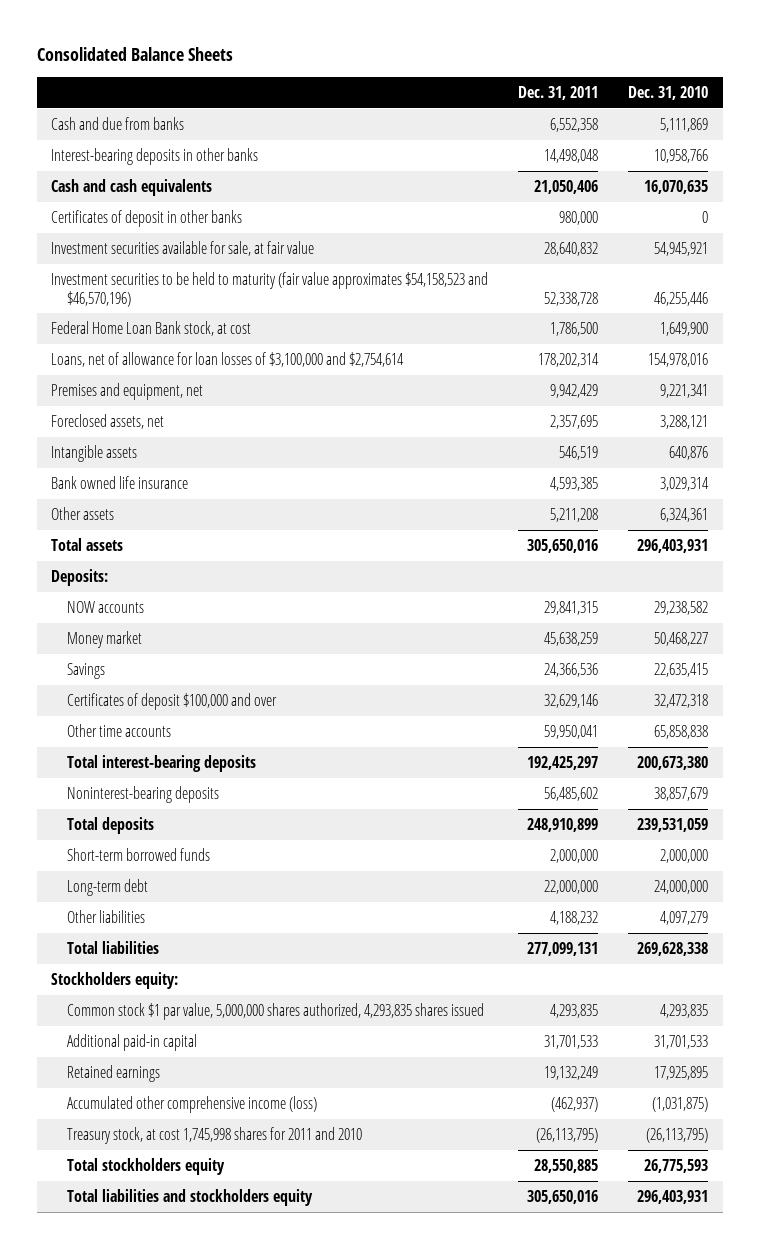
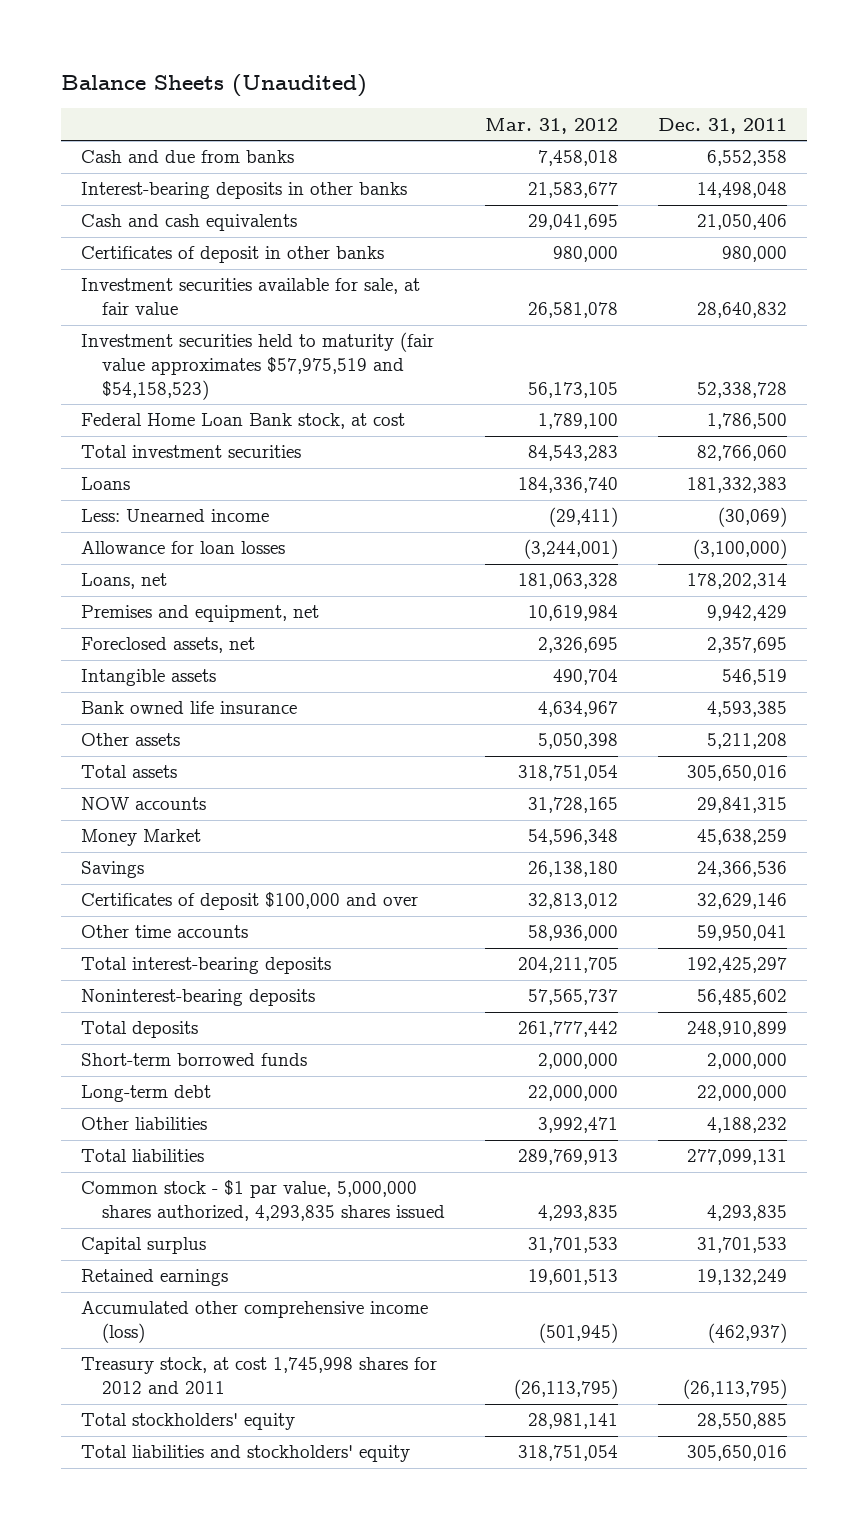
[36,47,233,62] Consolidated Balance Sheets -> [61,73,368,97] Balance Sheets (Unaudited)
[627,85,708,100] Dec. 31, 2010 -> none
none -> [484,117,618,134] Mar. 31, 2012
[51,271,489,307] Investment securities to be held to maturity (fair value approximates $54,158,523 and $46,570,196) -> [81,332,435,400] Investment securities held to maturity (fair value approximates $57,975,519 and $54,158,523)
none -> [81,445,302,459] Total investment securities
none -> [81,477,131,491] Loans
none -> [81,509,270,523] Less: Unearned income
none -> [81,541,286,555] Allowance for loan losses
[51,351,405,367] Loans, net of allowance for loan losses of $3,100,000 and $2,754,614 -> [81,573,168,590] Loans, net
[51,568,109,586] Deposits: -> none
[67,630,143,648] Money market -> [81,829,202,847] Money Market
[51,971,179,989] Stockholders equity: -> none
[67,1002,485,1020] Common stock $1 par value, 5,000,000 shares authorized, 4,293,835 shares issued -> [81,1180,445,1222] Common stock - $1 par value, 5,000,000 shares authorized, 4,293,835 shares issued
[67,1033,198,1051] Additional paid-in capital -> [81,1237,207,1255] Capital surplus
[67,1126,363,1144] Treasury stock, at cost 1,745,998 shares for 2011 and 2010 -> [81,1357,438,1395] Treasury stock, at cost 1,745,998 shares for 2012 and 2011
[67,1157,226,1175] Total stockholders equity -> [81,1413,296,1431] Total stockholders' equity
[67,1188,314,1206] Total liabilities and stockholders equity -> [81,1445,411,1463] Total liabilities and stockholders' equity

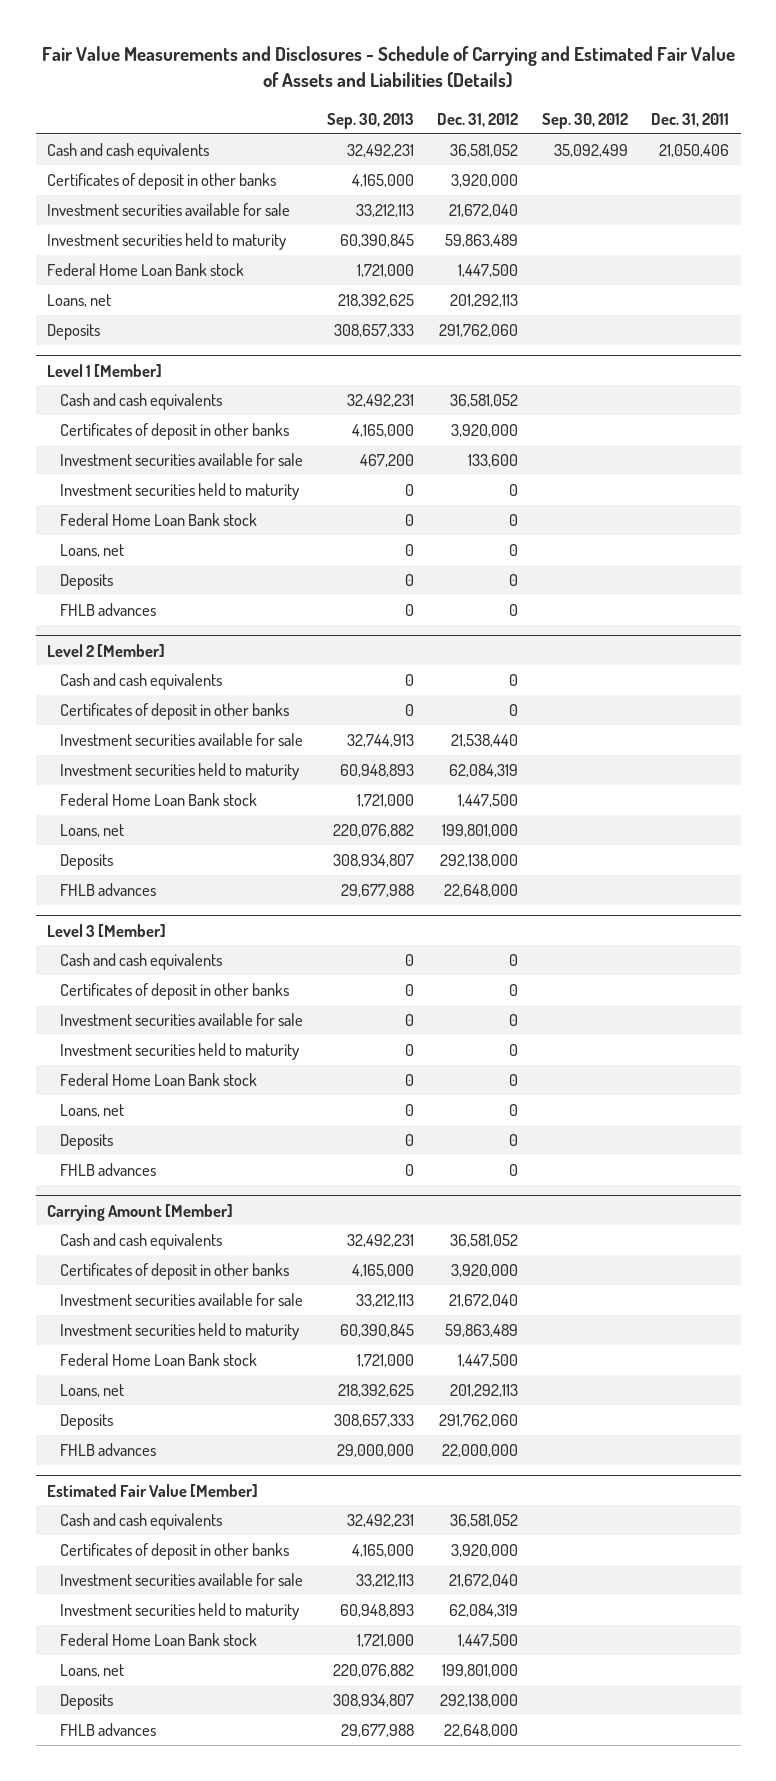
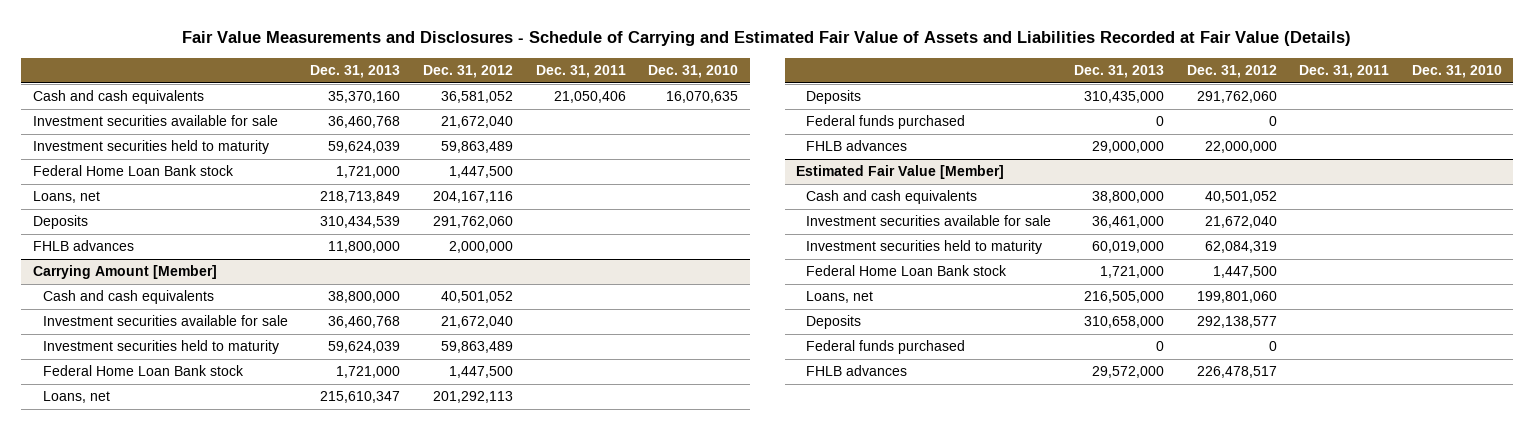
[42,46,736,89] Fair Value Measurements and Disclosures - Schedule of Carrying and Estimated Fair Value of Assets and Liabilities (Details) -> [182,31,1352,47] Fair Value Measurements and Disclosures - Schedule of Carrying and Estimated Fair Value of Assets and Liabilities Recorded at Fair Value (Details)
[326,112,414,129] Sep. 30, 2013 -> none
[541,112,628,129] Sep. 30, 2012 -> none
none -> [310,65,401,79] Dec. 31, 2013
none -> [648,65,739,79] Dec. 31, 2010
[47,173,277,191] Certificates of deposit in other banks -> none
[450,294,519,308] 201,292,113 -> [432,191,513,204] 204,167,116
[47,363,163,377] Level 1 [Member] -> none
[60,393,223,411] Cash and cash equivalents -> none
[60,423,290,441] Certificates of deposit in other banks -> none
[60,453,304,467] Investment securities available for sale -> none
[60,483,300,501] Investment securities held to maturity -> none
[60,513,258,527] Federal Home Loan Bank stock -> none
[60,544,125,558] Loans, net -> none
[60,574,114,591] Deposits -> none
[47,643,166,657] Level 2 [Member] -> none
[60,673,223,691] Cash and cash equivalents -> none
[60,703,290,721] Certificates of deposit in other banks -> none
[60,733,304,747] Investment securities available for sale -> none
[60,763,300,781] Investment securities held to maturity -> none
[60,793,258,807] Federal Home Loan Bank stock -> none
[60,824,125,838] Loans, net -> none
[60,854,114,871] Deposits -> none
[60,883,157,897] FHLB advances -> none
[47,923,167,937] Level 3 [Member] -> none
[60,953,223,971] Cash and cash equivalents -> none
[60,983,290,1001] Certificates of deposit in other banks -> none
[60,1013,304,1027] Investment securities available for sale -> none
[60,1043,300,1061] Investment securities held to maturity -> none
[60,1073,258,1087] Federal Home Loan Bank stock -> none
[60,1104,125,1118] Loans, net -> none
[60,1134,114,1151] Deposits -> none
[60,1163,157,1177] FHLB advances -> none
[509,604,519,617] 0 -> [448,241,513,254] 2,000,000
[60,1263,290,1281] Certificates of deposit in other banks -> none
[450,1234,519,1248] 36,581,052 -> [440,291,513,304] 40,501,052
none -> [806,115,966,130] Federal funds purchased
[60,1543,290,1561] Certificates of deposit in other banks -> none
[450,1514,519,1528] 36,581,052 -> [1204,191,1277,204] 40,501,052
[442,1664,519,1678] 199,801,000 -> [1196,291,1277,304] 199,801,060
[440,1694,519,1708] 292,138,000 -> [1196,316,1277,329] 292,138,577
none -> [806,340,966,355] Federal funds purchased
[444,1724,519,1738] 22,648,000 -> [1196,366,1277,379] 226,478,517

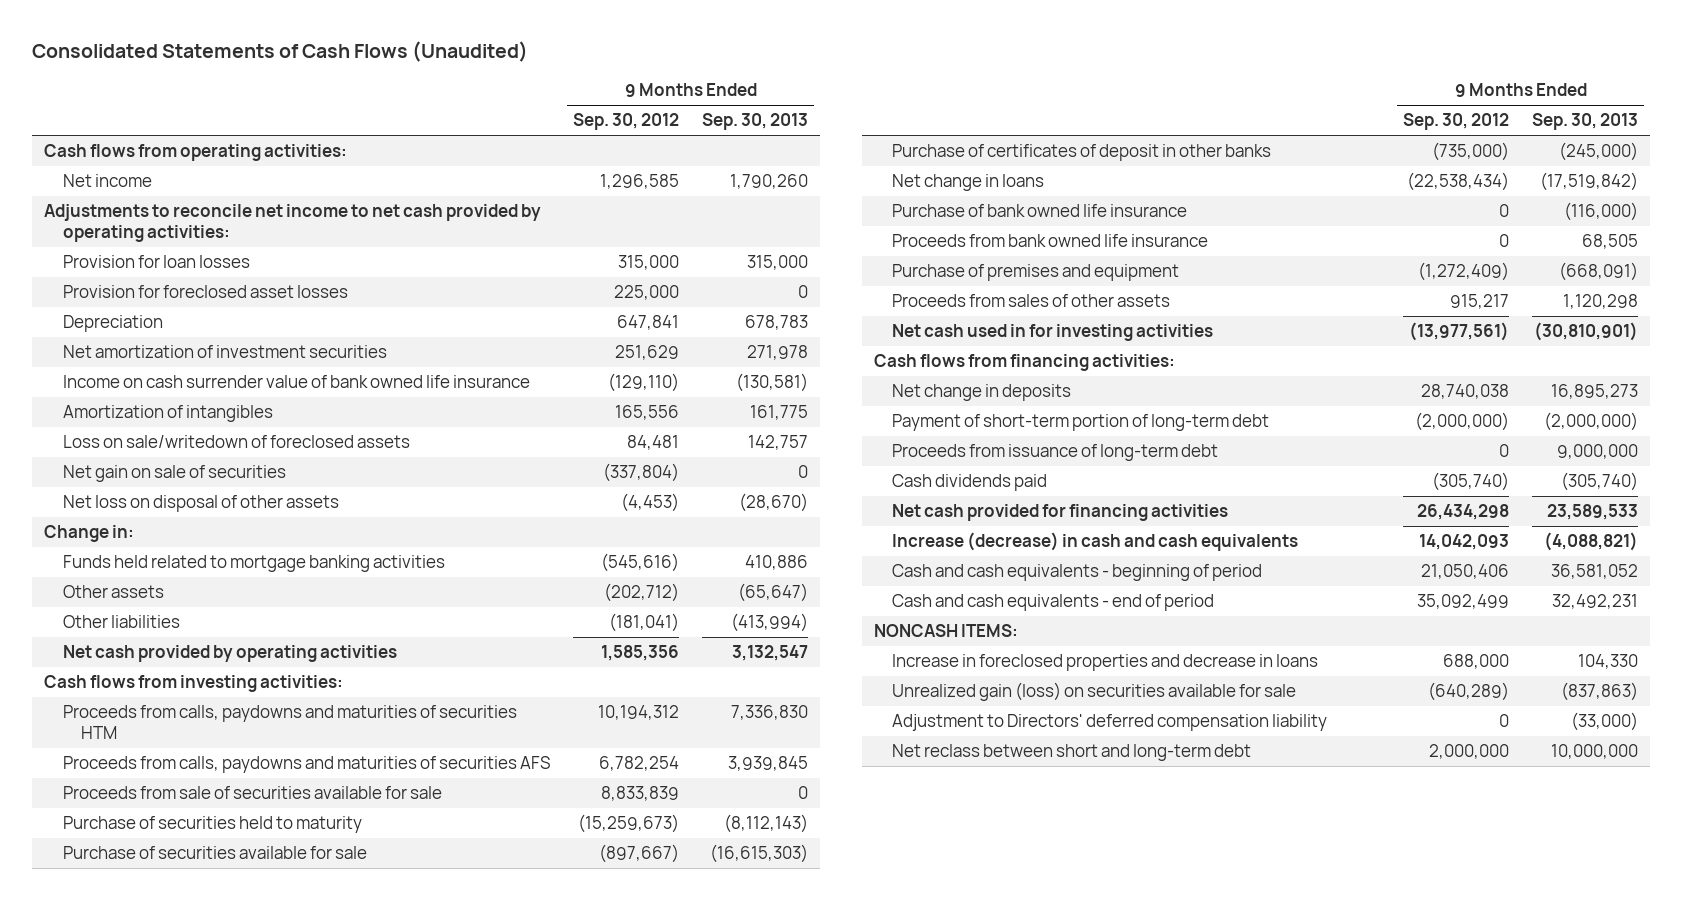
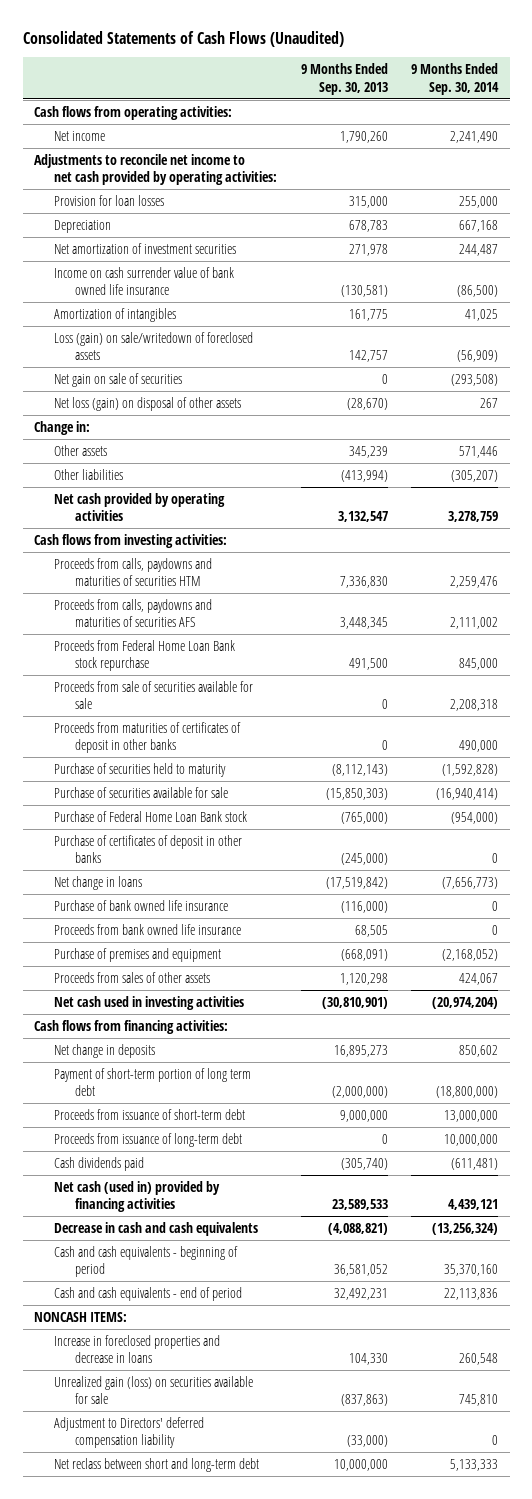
[572,113,679,131] Sep. 30, 2012 -> none
none -> [410,63,499,95] 9 Months Ended Sep. 30, 2014
[62,285,348,299] Provision for foreclosed asset losses -> none
[62,435,410,449] Loss on sale/writedown of foreclosed assets -> [54,331,254,361] Loss (gain) on sale/writedown of foreclosed assets
[62,495,339,513] Net loss on disposal of other assets -> [54,396,242,411] Net loss (gain) on disposal of other assets
[62,555,445,573] Funds held related to mortgage banking activities -> none
[738,583,809,603] (65,647) -> [348,445,388,458] 345,239
[728,756,809,772] 3,939,845 -> [339,617,388,630] 3,448,345
none -> [54,639,236,672] Proceeds from Federal Home Loan Bank stock repurchase
none -> [54,721,242,754] Proceeds from maturities of certificates of deposit in other banks
[710,844,809,864] (16,615,303) -> [325,787,388,800] (15,850,303)
none -> [54,810,248,822] Purchase of Federal Home Loan Bank stock
[892,324,1214,342] Net cash used in for investing activities -> [54,995,245,1010] Net cash used in investing activities
[892,414,1270,432] Payment of short-term portion of long-term debt -> [54,1067,252,1097] Payment of short-term portion of long term debt
none -> [54,1108,246,1120] Proceeds from issuance of short-term debt
[1557,444,1639,460] 9,000,000 -> [381,1133,388,1144] 0
[892,504,1229,522] Net cash provided for financing activities -> [54,1180,221,1213] Net cash (used in) provided by financing activities
[892,532,1299,552] Increase (decrease) in cash and cash equivalents -> [54,1221,259,1236] Decrease in cash and cash equivalents

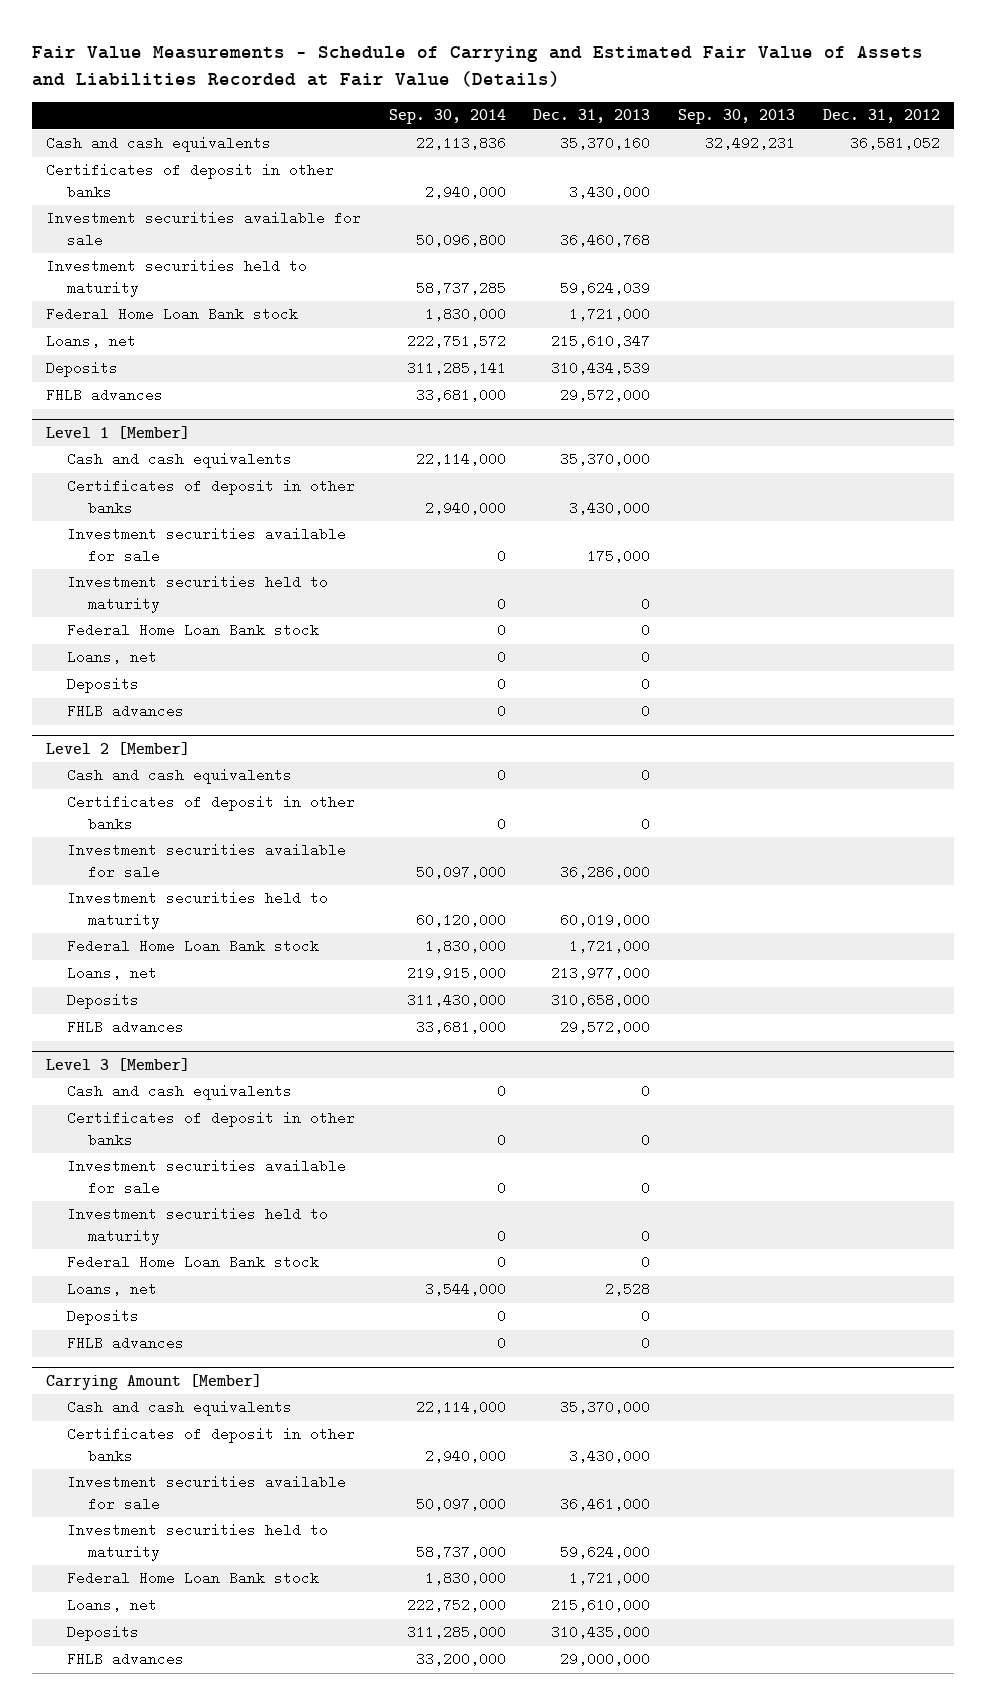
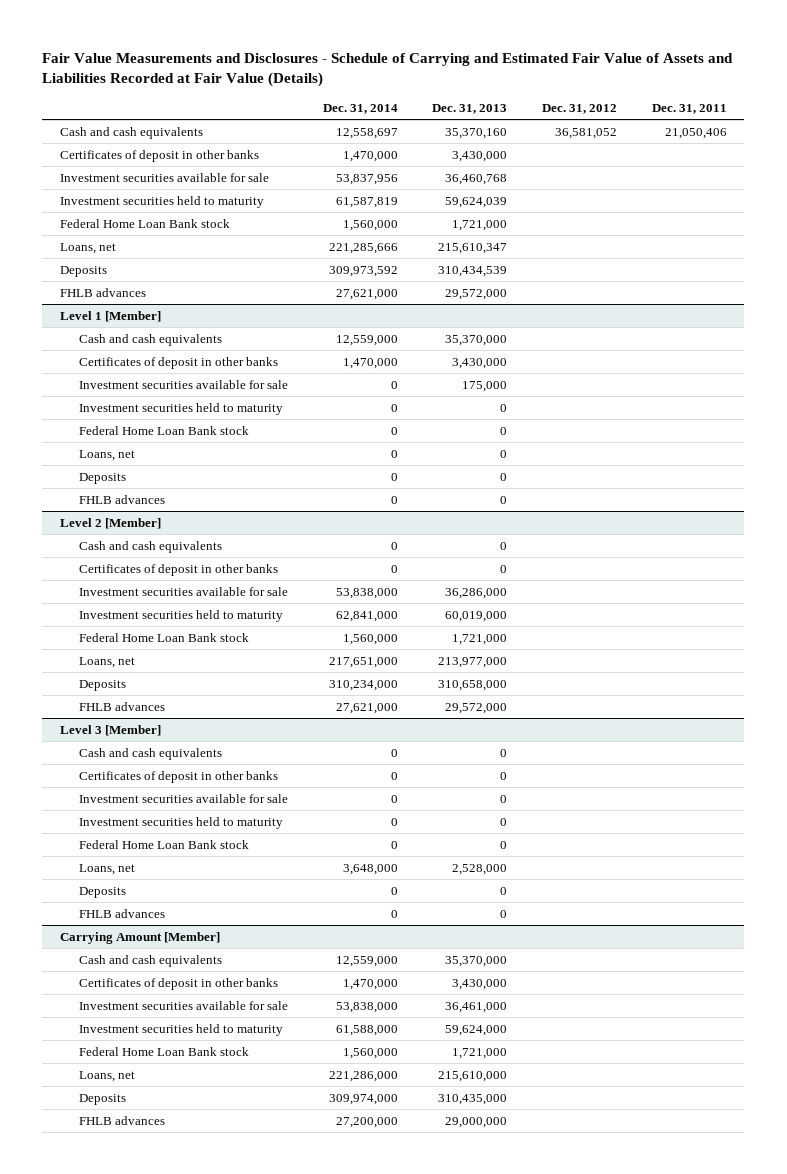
[31,46,923,87] Fair Value Measurements - Schedule of Carrying and Estimated Fair Value of Assets and Liabilities Recorded at Fair Value (Details) -> [42,52,734,87] Fair Value Measurements and Disclosures - Schedule of Carrying and Estimated Fair Value of Assets and Liabilities Recorded at Fair Value (Details)
[388,109,506,125] Sep. 30, 2014 -> none
[678,109,796,125] Sep. 30, 2013 -> none
none -> [322,103,398,114] Dec. 31, 2014
none -> [651,103,727,114] Dec. 31, 2011
[605,1282,651,1297] 2,528 -> [452,863,508,875] 2,528,000

